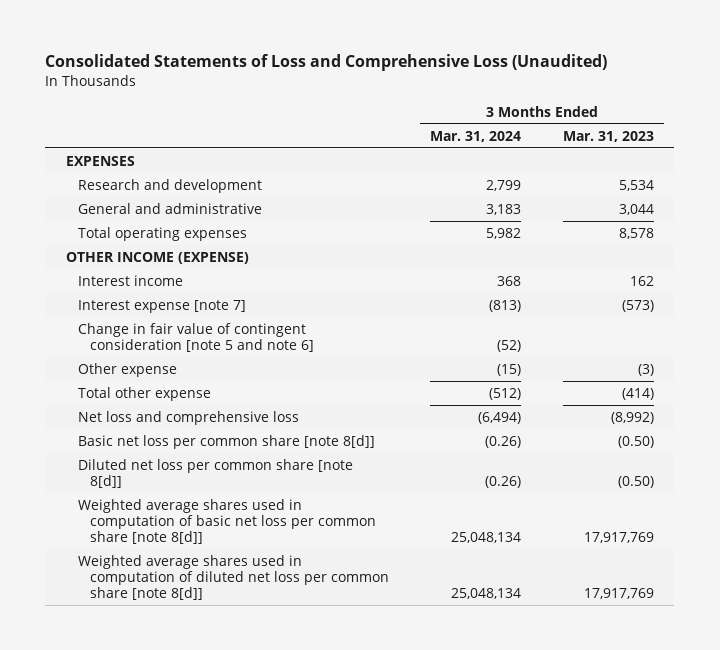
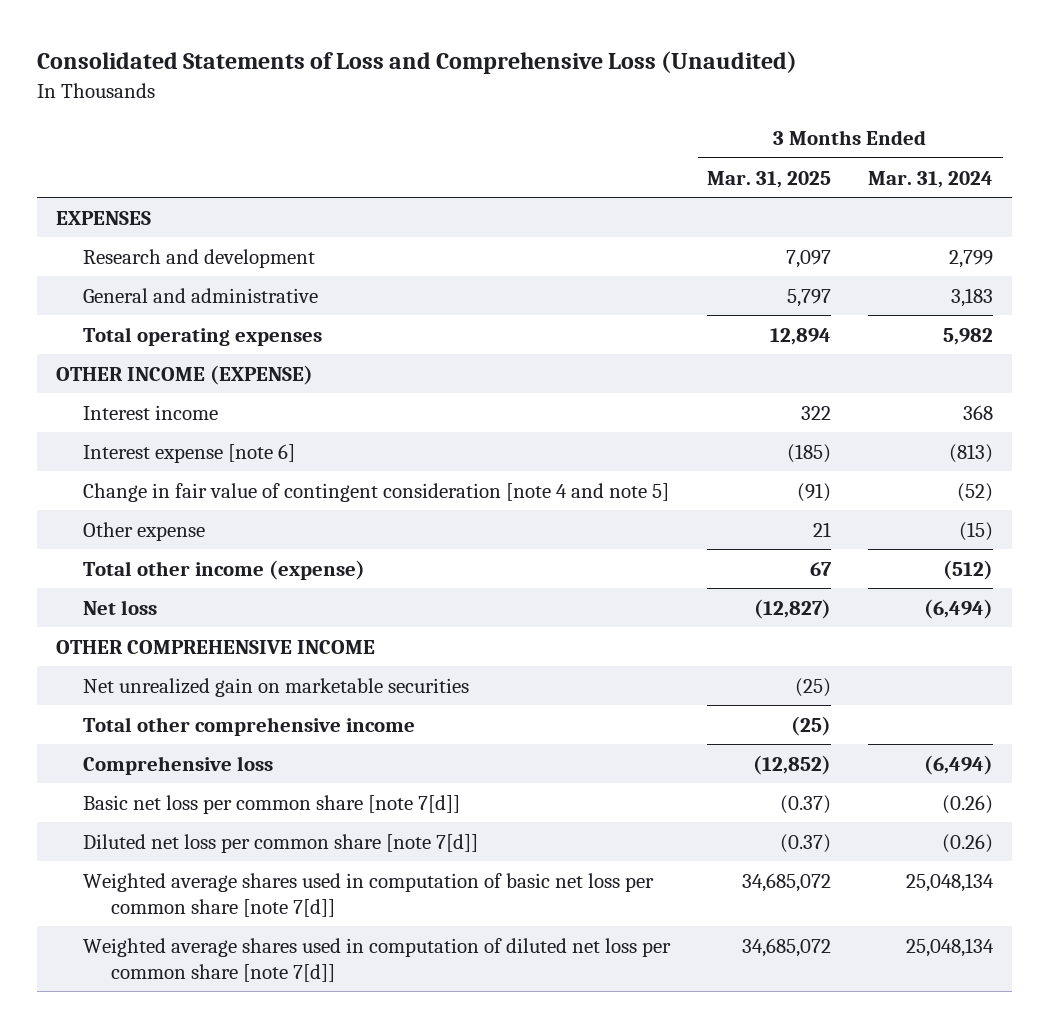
[562,130,654,142] Mar. 31, 2023 -> none
none -> [707,170,832,188] Mar. 31, 2025
[77,299,246,313] Interest expense [note 7] -> [83,443,296,463] Interest expense [note 6]
[77,322,314,353] Change in fair value of contingent consideration [note 5 and note 6] -> [83,482,670,502] Change in fair value of contingent consideration [note 4 and note 5]
[77,386,211,401] Total other expense -> [83,559,366,580] Total other income (expense)
[77,410,299,425] Net loss and comprehensive loss -> [83,599,158,615] Net loss
none -> [55,639,375,654] OTHER COMPREHENSIVE INCOME
none -> [83,677,470,697] Net unrealized gain on marketable securities
none -> [83,716,416,736] Total other comprehensive income
none -> [83,755,274,775] Comprehensive loss
[77,434,375,449] Basic net loss per common share [note 8[d]] -> [83,794,461,814] Basic net loss per common share [note 7[d]]
[77,458,353,489] Diluted net loss per common share [note 8[d]] -> [83,833,479,853] Diluted net loss per common share [note 7[d]]
[77,498,376,545] Weighted average shares used in computation of basic net loss per common share [note 8[d]] -> [83,872,655,917] Weighted average shares used in computation of basic net loss per common share [note 7[d]]
[77,554,389,601] Weighted average shares used in computation of diluted net loss per common share [note 8[d]] -> [83,937,672,982] Weighted average shares used in computation of diluted net loss per common share [note 7[d]]

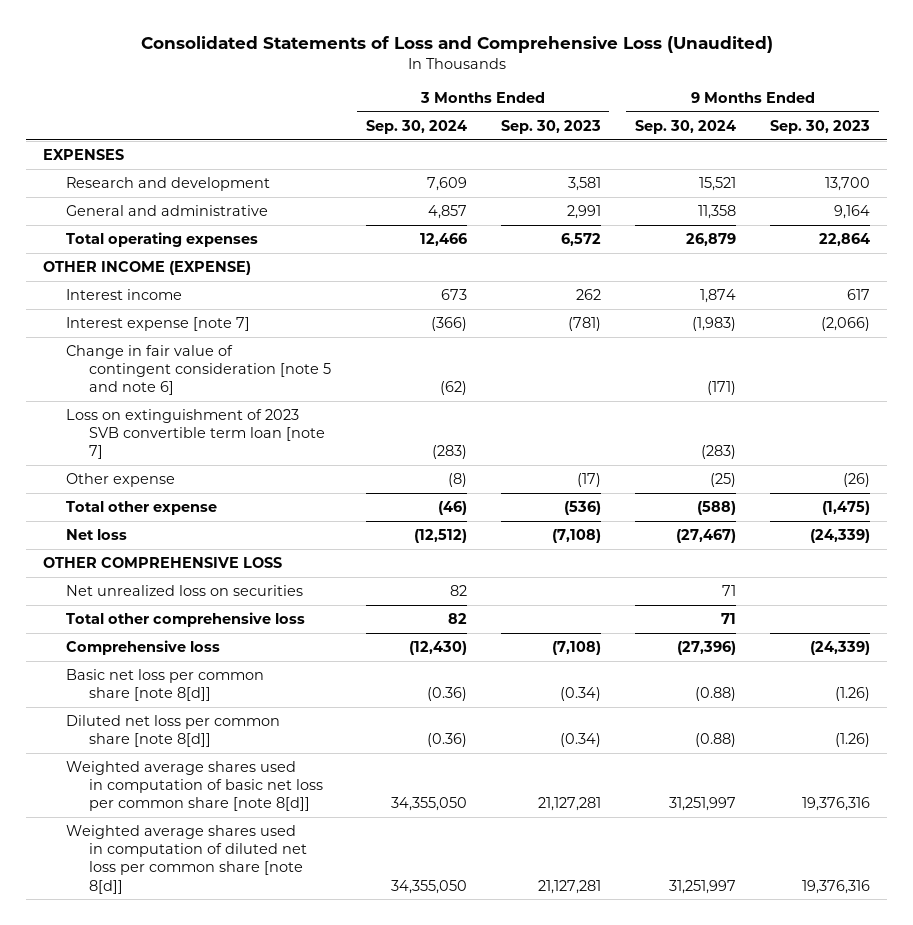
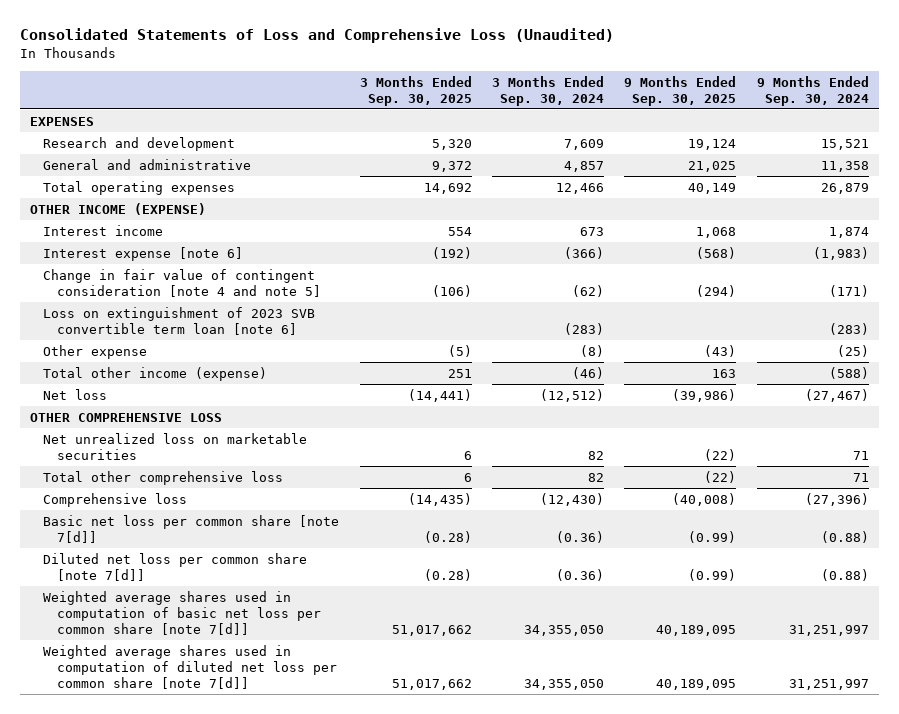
[500,119,601,134] Sep. 30, 2023 -> none
[770,119,871,134] Sep. 30, 2023 -> none
none -> [359,75,472,106] 3 Months Ended Sep. 30, 2025
none -> [624,75,737,106] 9 Months Ended Sep. 30, 2025
[66,317,251,332] Interest expense [note 7] -> [43,246,244,261] Interest expense [note 6]
[66,345,332,396] Change in fair value of contingent consideration [note 5 and note 6] -> [43,268,321,297] Change in fair value of contingent consideration [note 4 and note 5]
[66,409,326,460] Loss on extinguishment of 2023 SVB convertible term loan [note 7] -> [43,306,316,335] Loss on extinguishment of 2023 SVB convertible term loan [note 6]
[66,501,218,516] Total other expense -> [43,366,268,381] Total other income (expense)
[66,585,304,597] Net unrealized loss on securities -> [43,432,308,460] Net unrealized loss on marketable securities
[66,669,265,702] Basic net loss per common share [note 8[d]] -> [43,514,340,543] Basic net loss per common share [note 7[d]]
[66,715,281,748] Diluted net loss per common share [note 8[d]] -> [43,552,308,581] Diluted net loss per common share [note 7[d]]
[66,761,324,812] Weighted average shares used in computation of basic net loss per common share [note 8[d]] -> [43,590,321,636] Weighted average shares used in computation of basic net loss per common share [note 7[d]]
[66,825,308,894] Weighted average shares used in computation of diluted net loss per common share [note 8[d]] -> [43,644,337,690] Weighted average shares used in computation of diluted net loss per common share [note 7[d]]

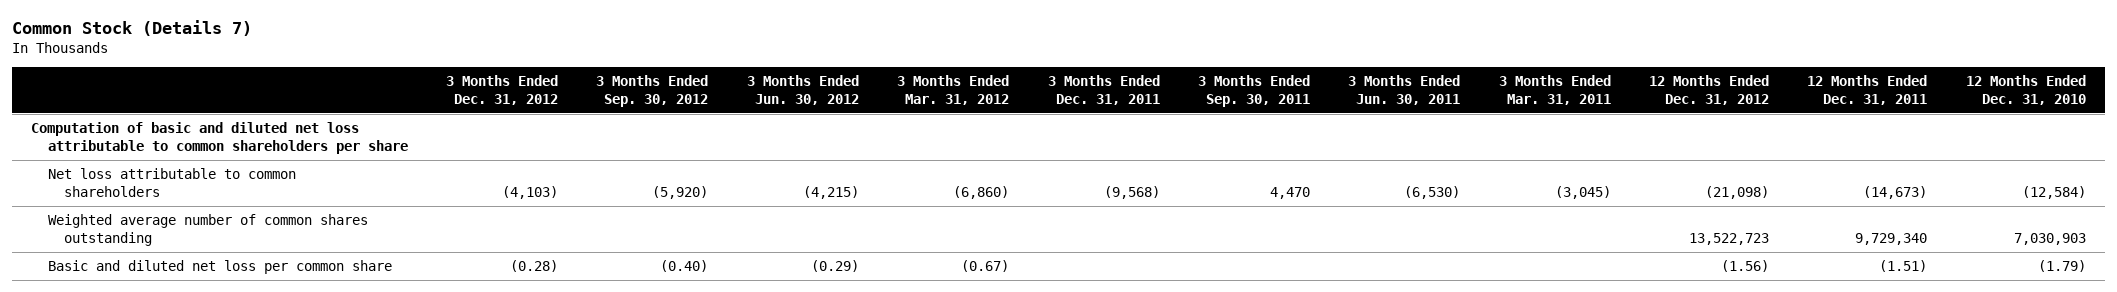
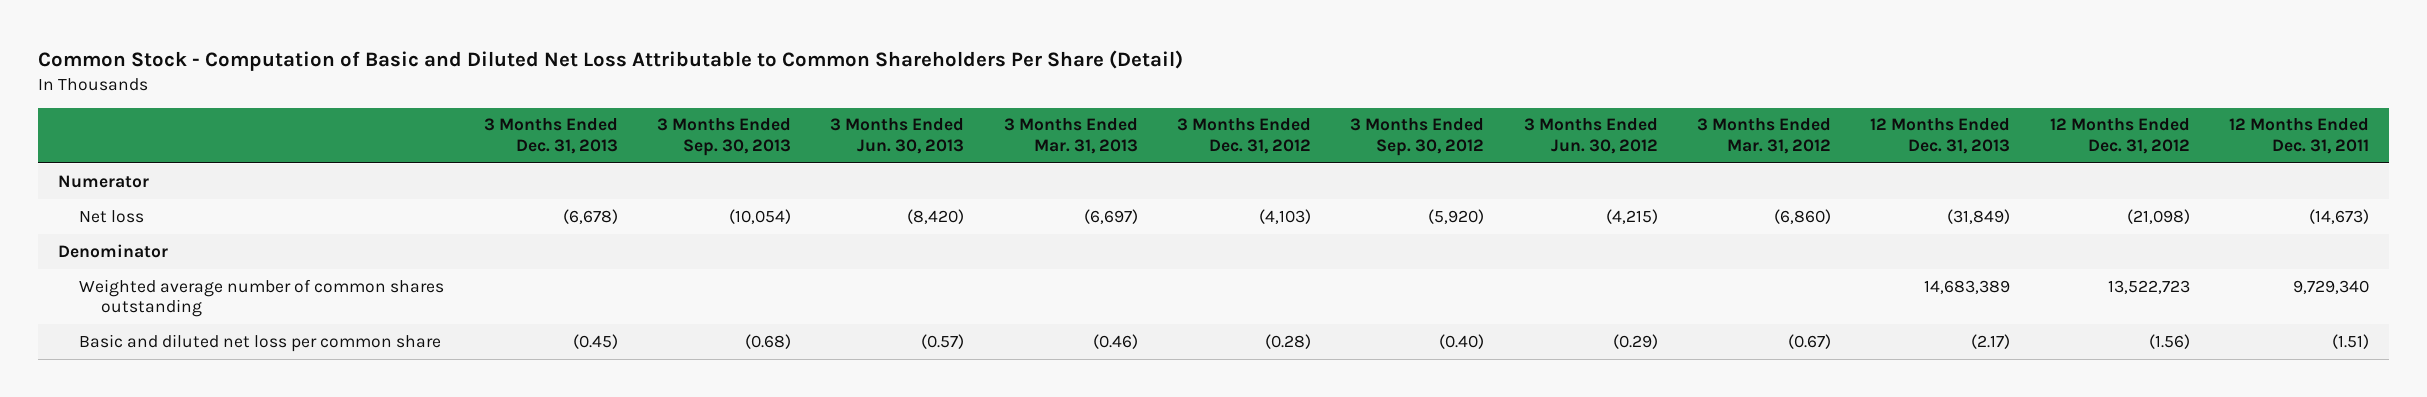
[11,19,252,36] Common Stock (Details 7) -> [38,49,1184,71] Common Stock - Computation of Basic and Diluted Net Loss Attributable to Common Shareholders Per Share (Detail)
[1047,75,1160,106] 3 Months Ended Dec. 31, 2011 -> none
[1197,75,1310,108] 3 Months Ended Sep. 30, 2011 -> none
[1348,75,1461,106] 3 Months Ended Jun. 30, 2011 -> none
[1498,75,1611,106] 3 Months Ended Mar. 31, 2011 -> none
[1965,75,2086,106] 12 Months Ended Dec. 31, 2010 -> none
none -> [483,118,618,154] 3 Months Ended Dec. 31, 2013
none -> [657,118,792,156] 3 Months Ended Sep. 30, 2013
none -> [830,118,965,154] 3 Months Ended Jun. 30, 2013
none -> [1003,118,1138,154] 3 Months Ended Mar. 31, 2013
none -> [1870,118,2011,154] 12 Months Ended Dec. 31, 2013
[31,122,408,154] Computation of basic and diluted net loss attributable to common shareholders per share -> none
none -> [58,174,150,188] Numerator
[47,168,296,197] Net loss attributable to common shareholders -> [79,209,145,223] Net loss
none -> [58,243,169,258] Denominator

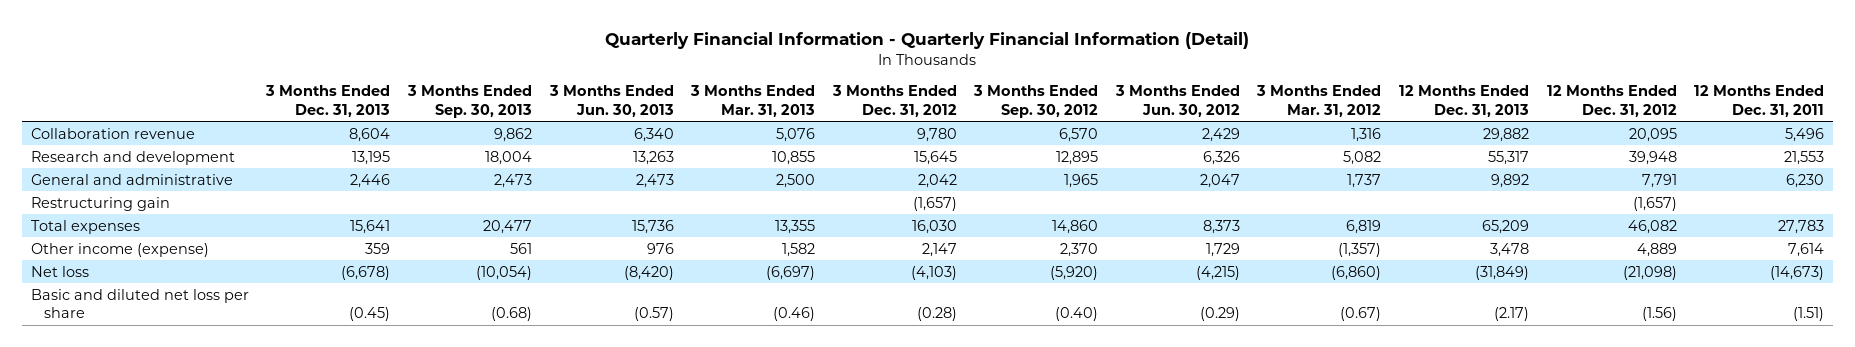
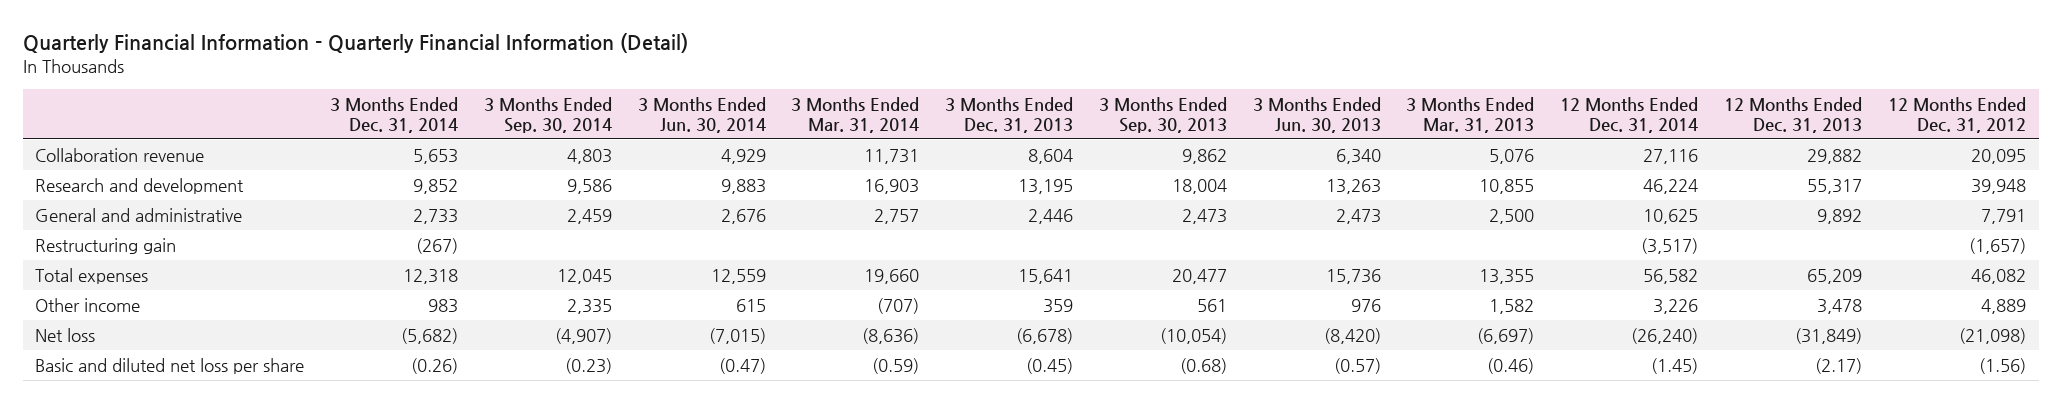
[831,84,957,117] 3 Months Ended Dec. 31, 2012 -> none
[973,84,1099,118] 3 Months Ended Sep. 30, 2012 -> none
[1114,84,1240,117] 3 Months Ended Jun. 30, 2012 -> none
[1256,84,1382,117] 3 Months Ended Mar. 31, 2012 -> none
[1694,84,1825,117] 12 Months Ended Dec. 31, 2011 -> none
none -> [330,97,459,133] 3 Months Ended Dec. 31, 2014
none -> [483,97,612,133] 3 Months Ended Sep. 30, 2014
none -> [637,97,766,133] 3 Months Ended Jun. 30, 2014
none -> [791,97,920,133] 3 Months Ended Mar. 31, 2014
none -> [1560,97,1699,133] 12 Months Ended Dec. 31, 2014
[30,242,209,257] Other income (expense) -> [35,297,141,312] Other income

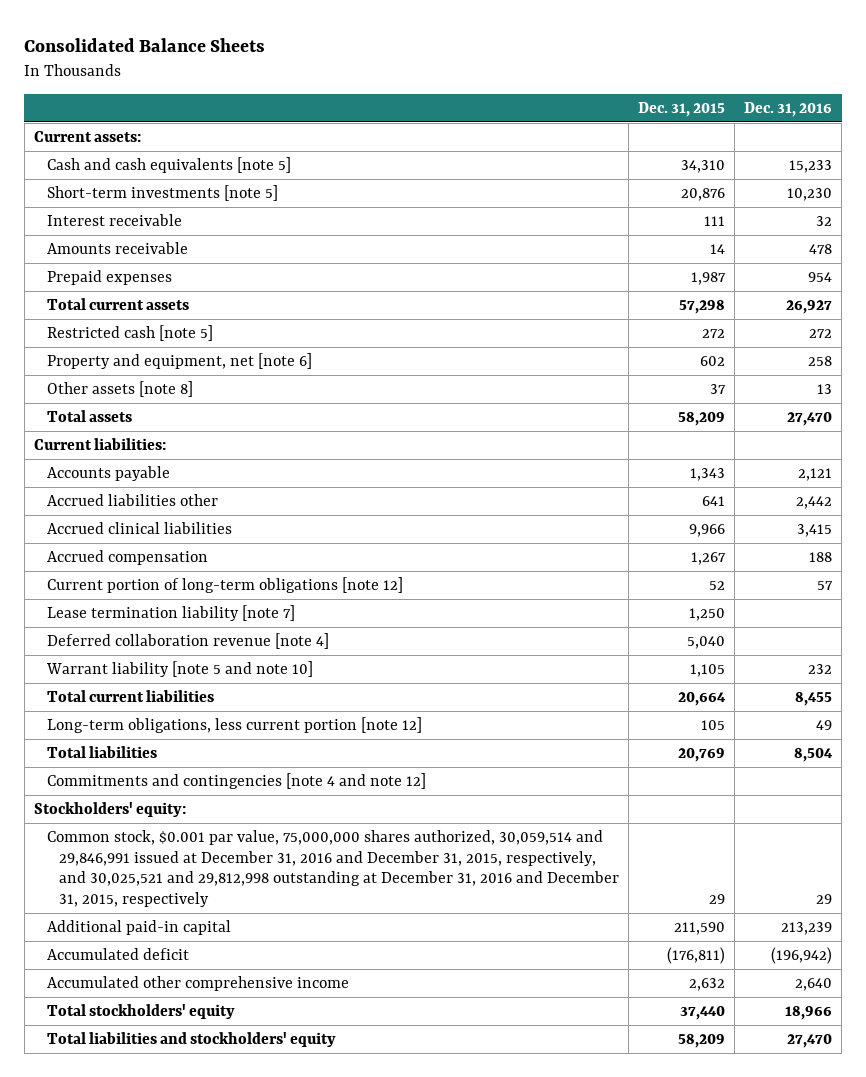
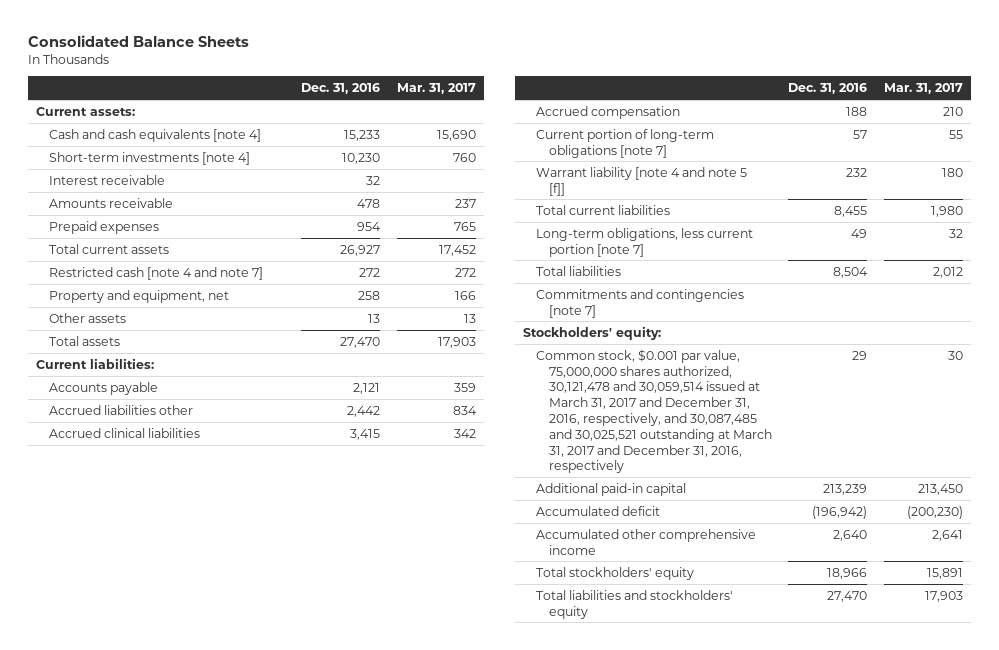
[638,101,726,117] Dec. 31, 2015 -> none
none -> [396,83,476,95] Mar. 31, 2017
[46,156,291,173] Cash and cash equivalents [note 5] -> [48,128,261,142] Cash and cash equivalents [note 4]
[46,184,278,201] Short-term investments [note 5] -> [48,151,250,165] Short-term investments [note 4]
[46,324,213,341] Restricted cash [note 5] -> [48,266,263,280] Restricted cash [note 4 and note 7]
[46,352,312,369] Property and equipment, net [note 6] -> [48,289,229,303] Property and equipment, net
[46,380,193,397] Other assets [note 8] -> [48,312,126,323] Other assets
[46,604,295,621] Lease termination liability [note 7] -> none
[46,632,329,649] Deferred collaboration revenue [note 4] -> none
[46,576,403,593] Current portion of long-term obligations [note 12] -> [536,128,715,158] Current portion of long-term obligations [note 7]
[45,660,313,677] Warrant liability [note 5 and note 10] -> [536,166,748,196] Warrant liability [note 4 and note 5 [f]]
[46,716,422,733] Long-term obligations, less current portion [note 12] -> [536,227,754,257] Long-term obligations, less current portion [note 7]
[46,772,426,789] Commitments and contingencies [note 4 and note 12] -> [536,288,745,318] Commitments and contingencies [note 7]
[46,829,620,908] Common stock, $0.001 par value, 75,000,000 shares authorized, 30,059,514 and 29,846,991 issued at December 31, 2016 and December 31, 2015, respectively, and 30,025,521 and 29,812,998 outstanding at December 31, 2016 and December 31, 2015, respectively -> [536,348,772,474] Common stock, $0.001 par value, 75,000,000 shares authorized, 30,121,478 and 30,059,514 issued at March 31, 2017 and December 31, 2016, respectively, and 30,087,485 and 30,025,521 outstanding at March 31, 2017 and December 31, 2016, respectively

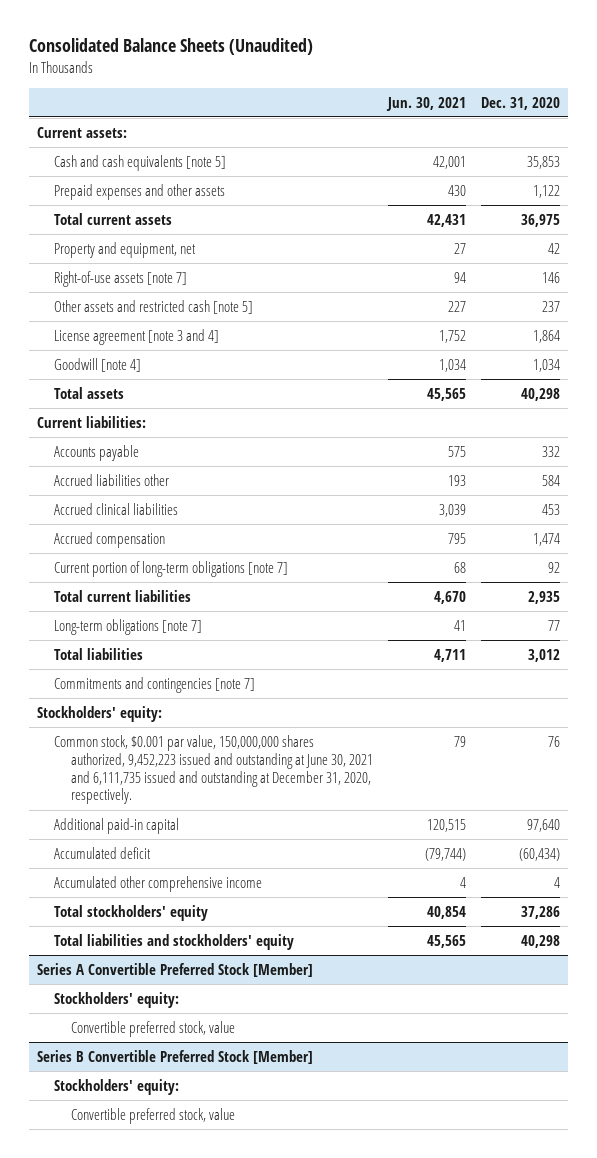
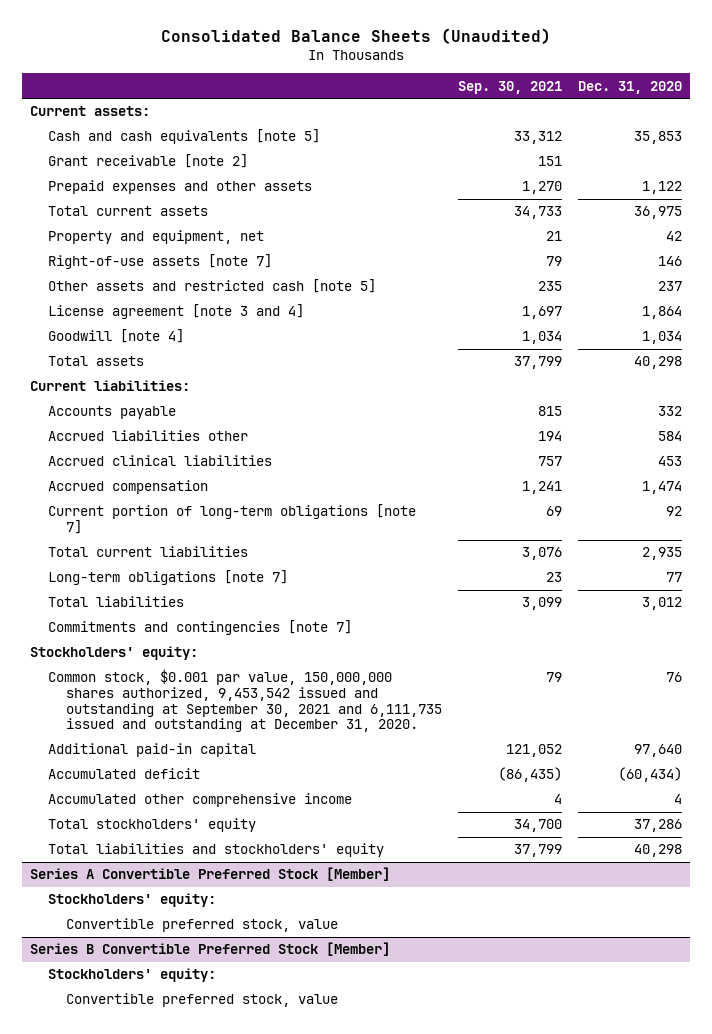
[385,96,466,111] Jun. 30, 2021 -> none
none -> [457,80,562,94] Sep. 30, 2021
none -> [47,154,248,169] Grant receivable [note 2]
[53,734,373,805] Common stock, $0.001 par value, 150,000,000 shares authorized, 9,452,223 issued and outstanding at June 30, 2021 and 6,111,735 issued and outstanding at December 31, 2020, respectively. -> [47,669,442,733] Common stock, $0.001 par value, 150,000,000 shares authorized, 9,453,542 issued and outstanding at September 30, 2021 and 6,111,735 issued and outstanding at December 31, 2020.

